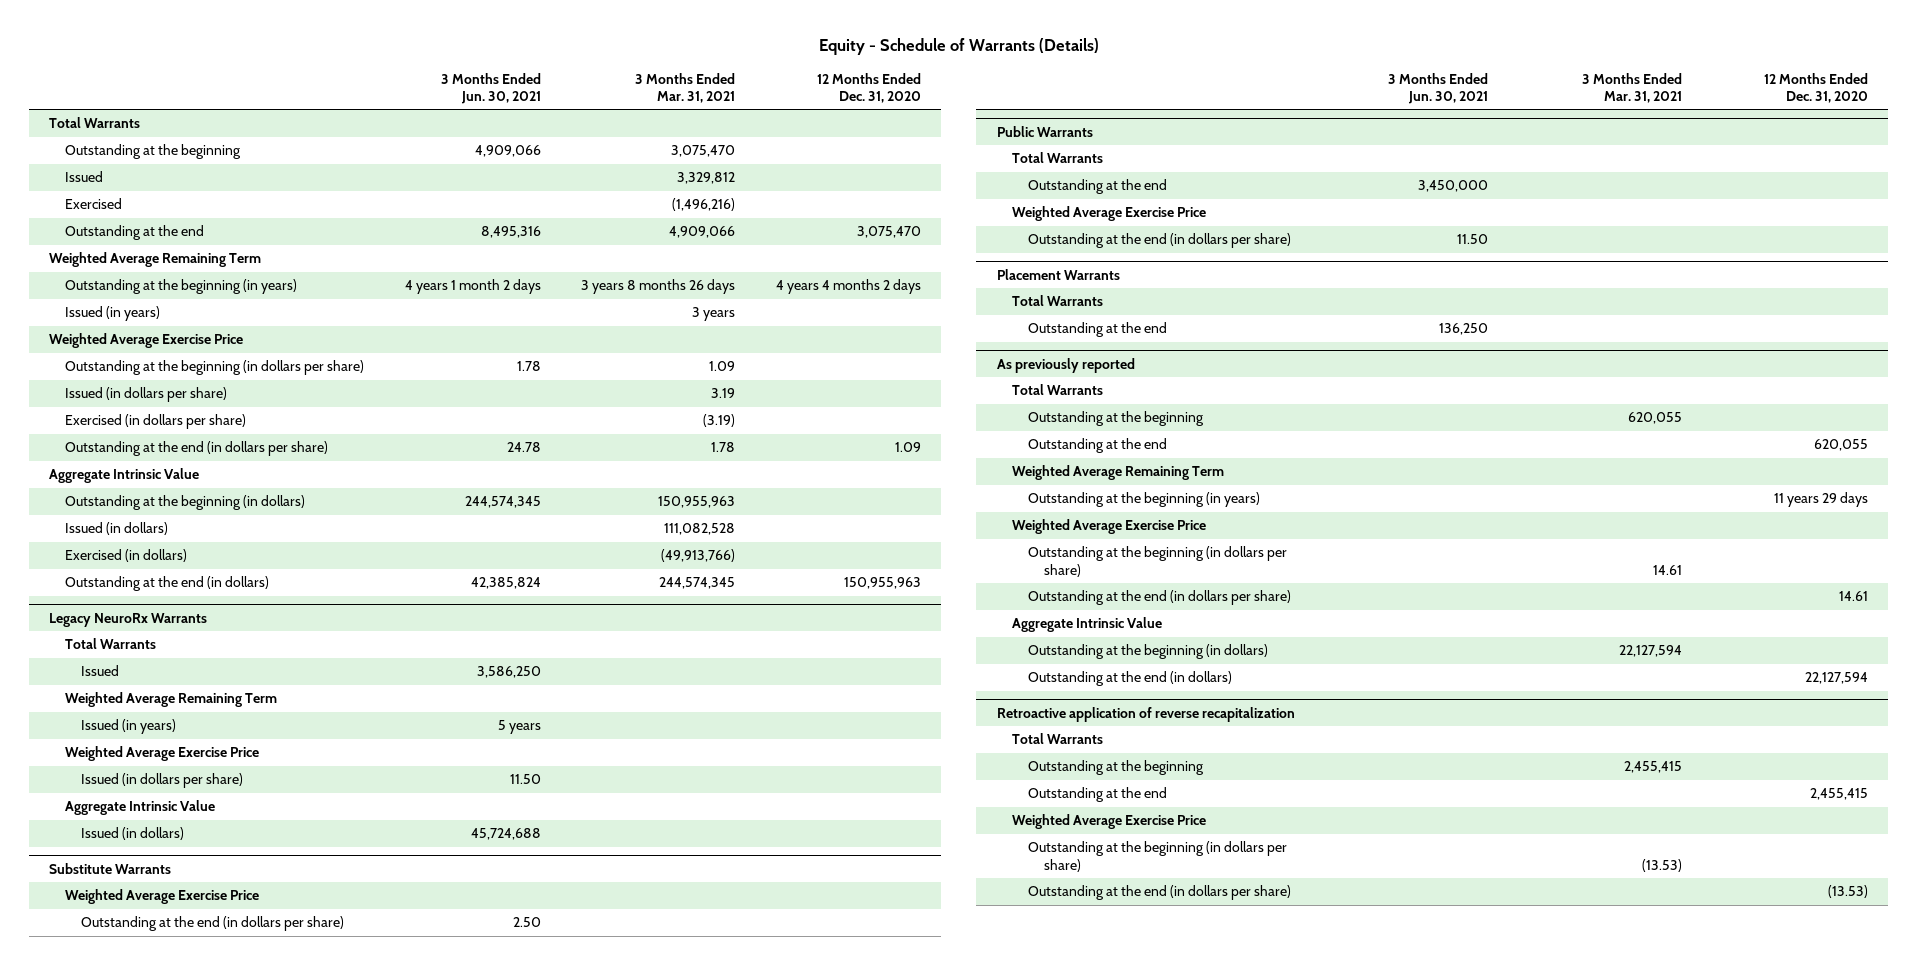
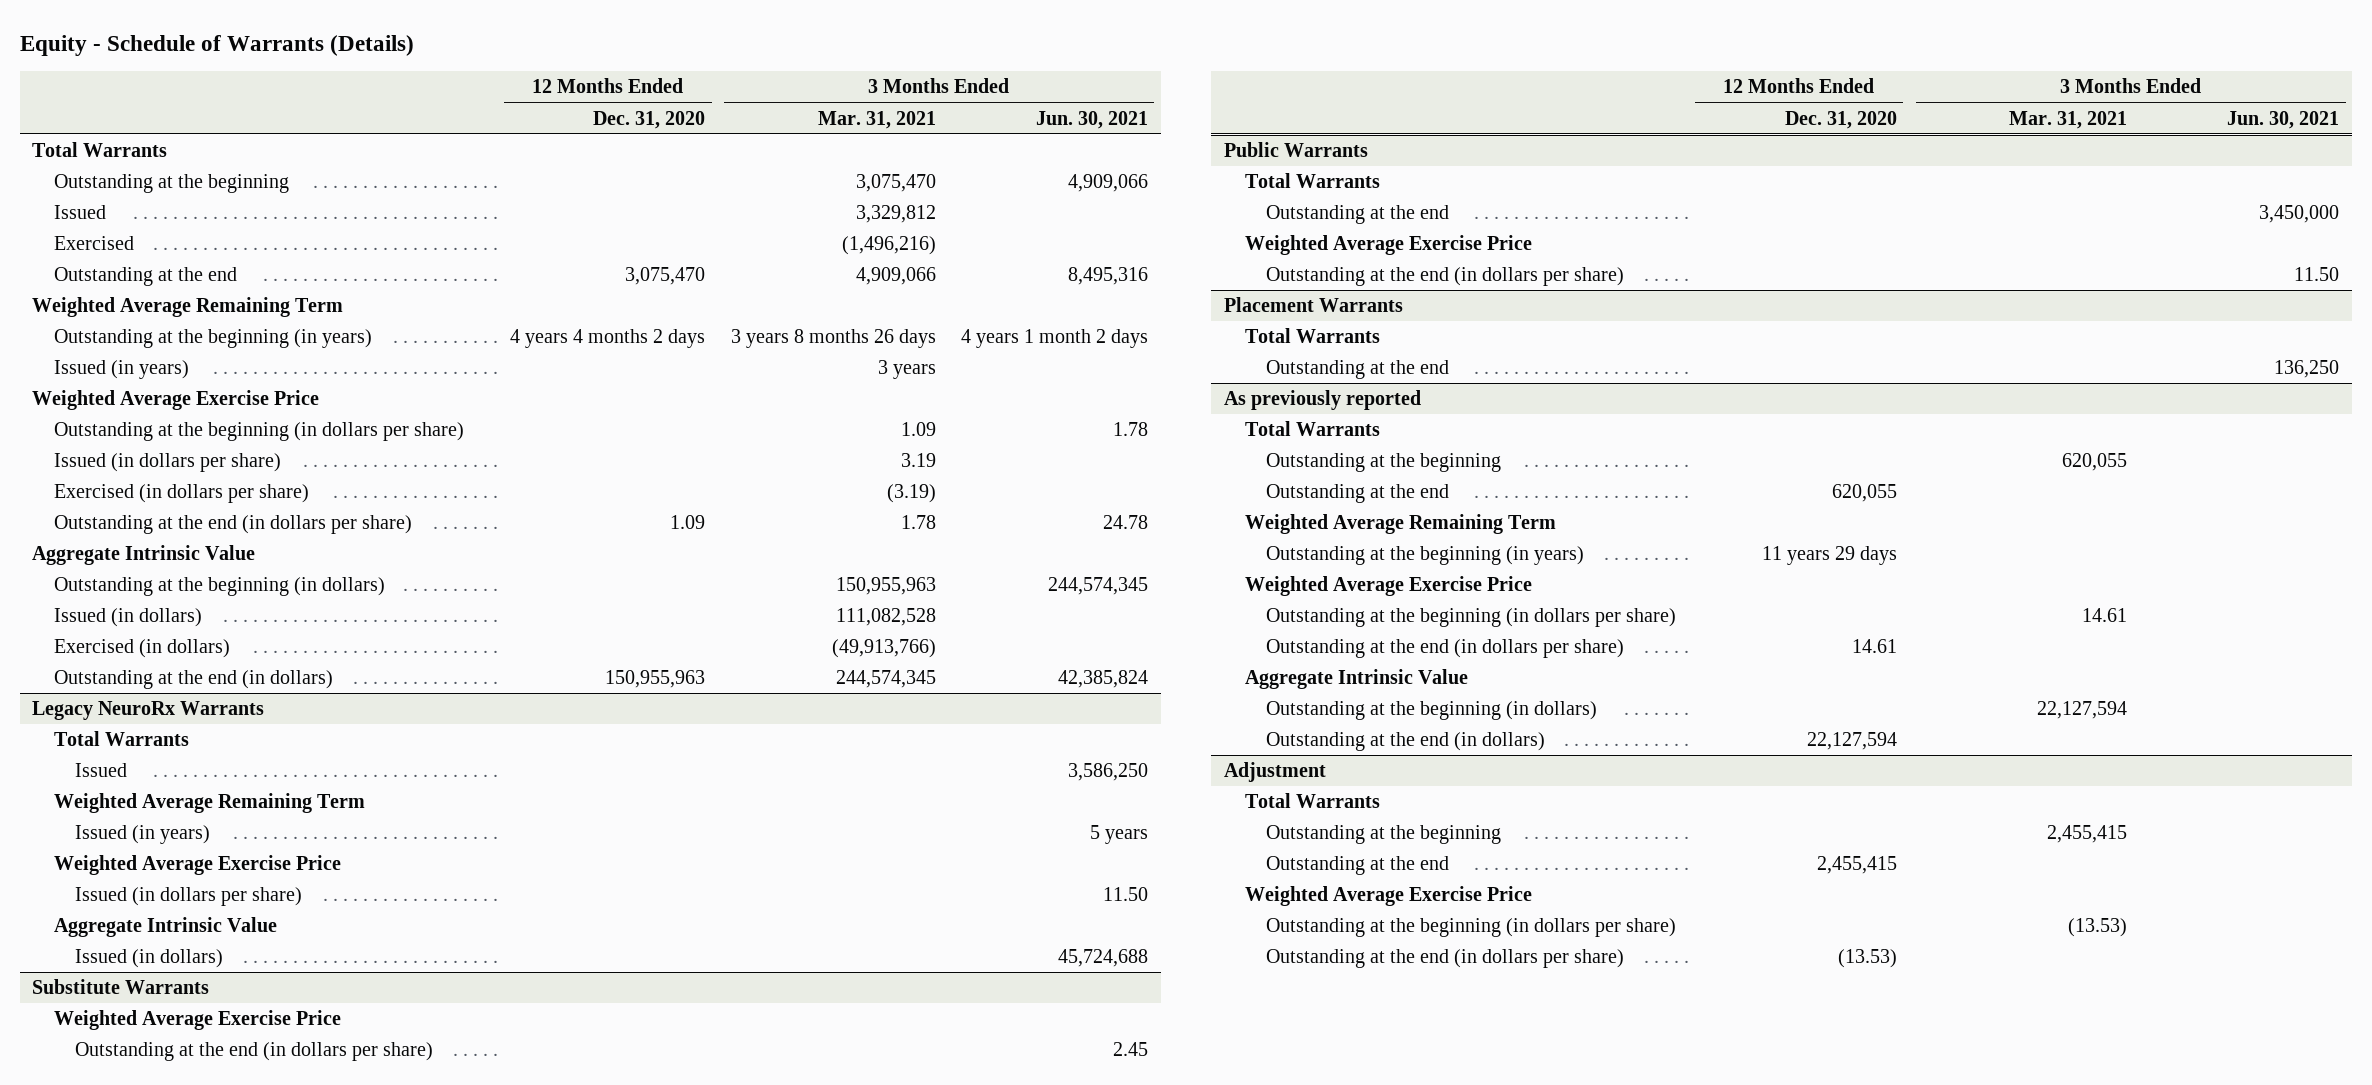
[512,917,541,928] 2.50 -> [1112,1042,1148,1057] 2.45
[996,706,1295,722] Retroactive application of reverse recapitalization -> [1223,762,1326,783] Adjustment

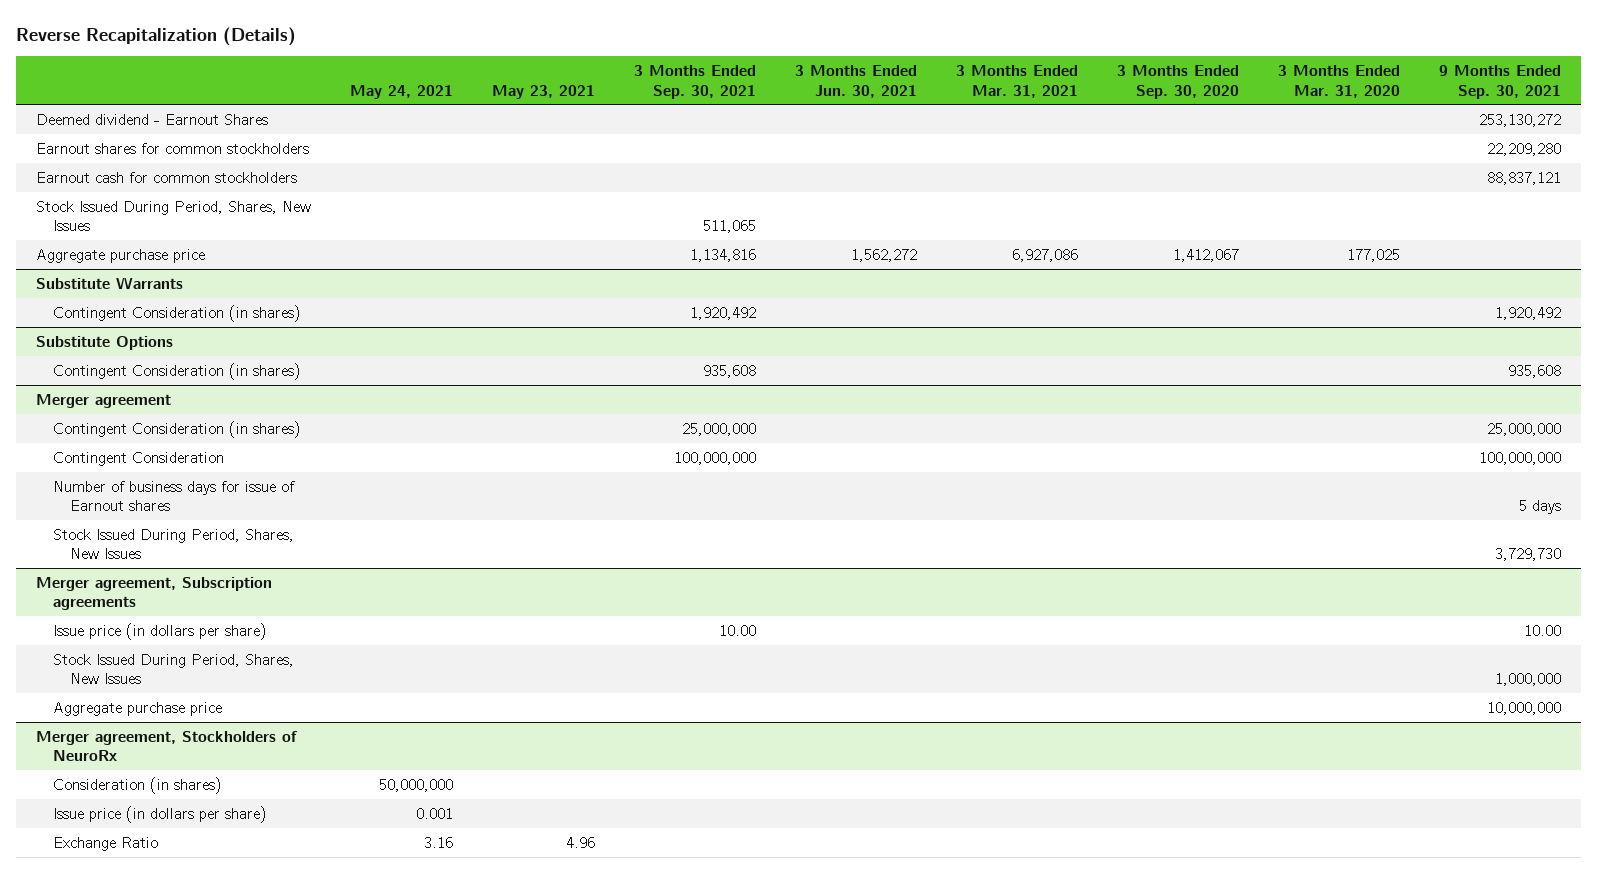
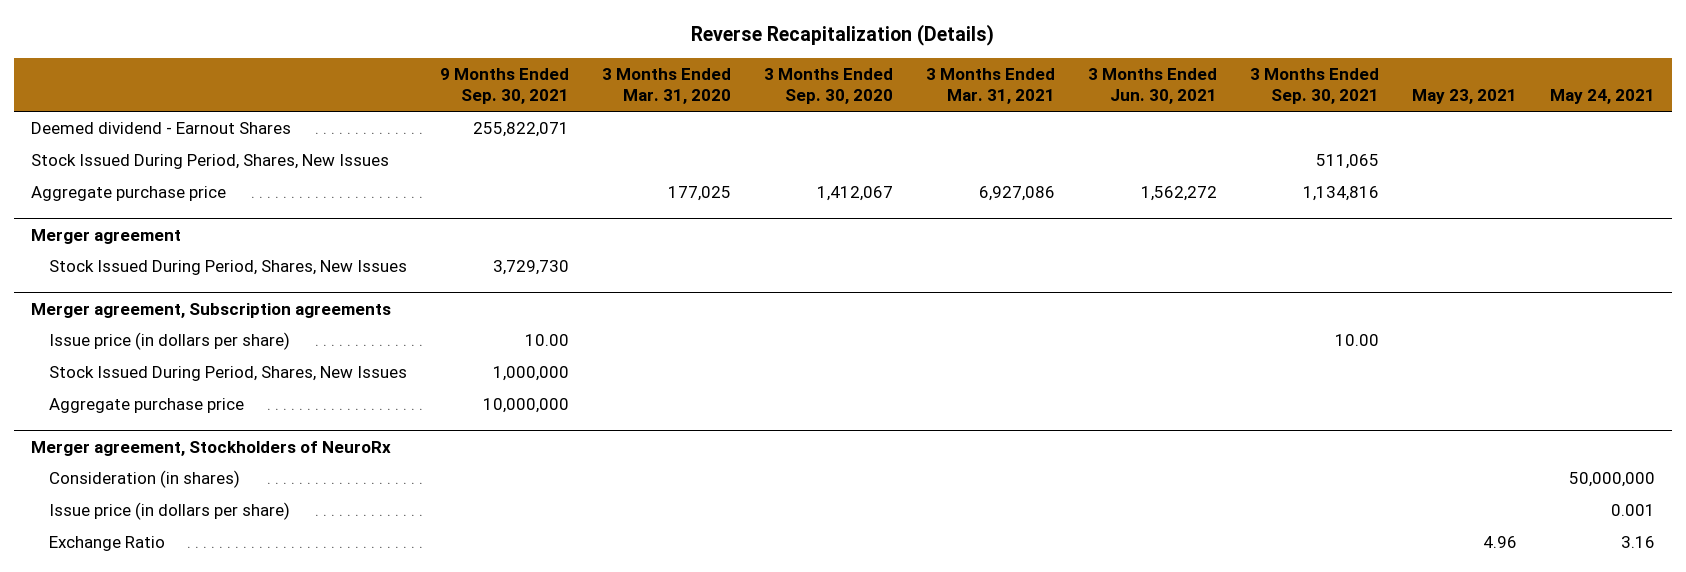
[35,142,309,154] Earnout shares for common stockholders -> none
[35,171,297,183] Earnout cash for common stockholders -> none
[1479,113,1562,127] 253,130,272 -> [472,121,569,137] 255,822,071
[35,276,183,289] Substitute Warrants -> none
[52,304,301,322] Contingent Consideration (in shares) -> none
[35,335,173,350] Substitute Options -> none
[52,362,301,380] Contingent Consideration (in shares) -> none
[52,420,301,438] Contingent Consideration (in shares) -> none
[52,451,224,466] Contingent Consideration -> none
[52,480,295,512] Number of business days for issue of Earnout shares -> none

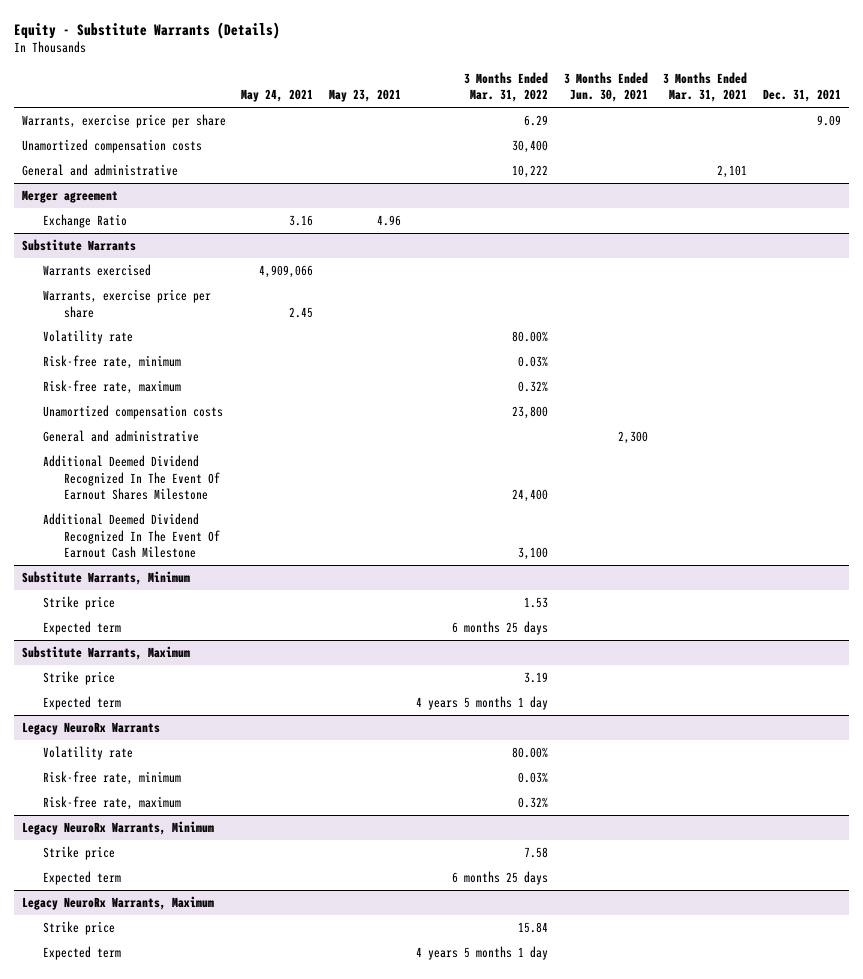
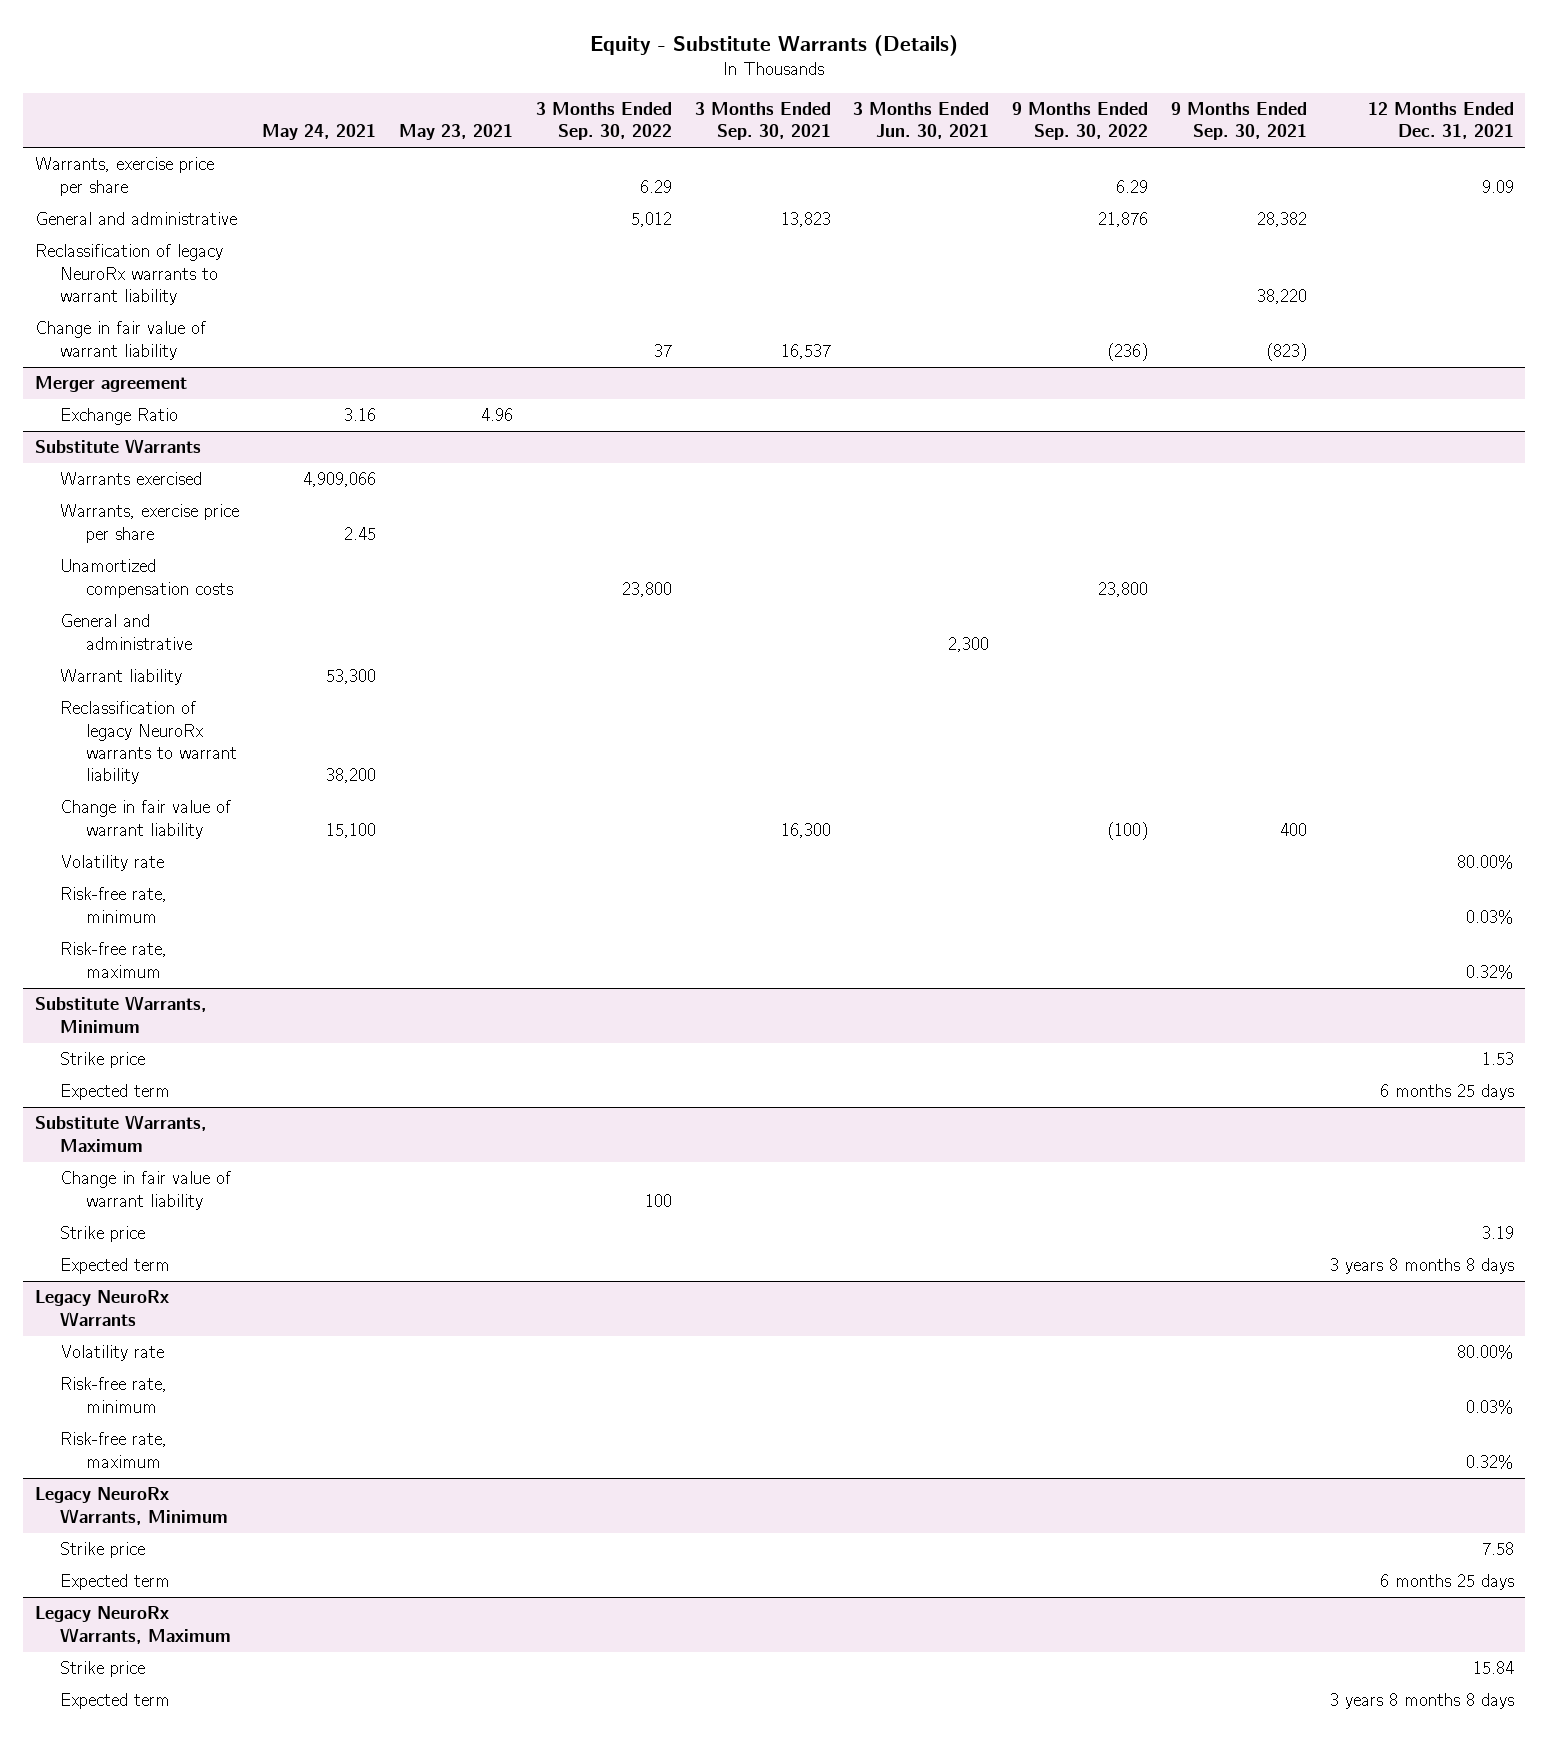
[464,71,549,103] 3 Months Ended Mar. 31, 2022 -> none
[663,71,748,103] 3 Months Ended Mar. 31, 2021 -> none
[762,89,841,103] Dec. 31, 2021 -> none
none -> [535,101,672,141] 3 Months Ended Sep. 30, 2022
none -> [694,101,831,141] 3 Months Ended Sep. 30, 2021
none -> [1012,101,1149,141] 9 Months Ended Sep. 30, 2022
none -> [1170,101,1307,141] 9 Months Ended Sep. 30, 2021
none -> [1367,101,1514,140] 12 Months Ended Dec. 31, 2021
[21,139,202,154] Unamortized compensation costs -> none
none -> [34,244,223,305] Reclassification of legacy NeuroRx warrants to warrant liability
none -> [34,321,206,360] Change in fair value of warrant liability
[42,405,223,420] Unamortized compensation costs -> [60,559,234,598] Unamortized compensation costs
[42,430,199,443] General and administrative -> [60,614,193,650] General and administrative
none -> [60,669,183,686] Warrant liability
none -> [60,701,238,784] Reclassification of legacy NeuroRx warrants to warrant liability
none -> [60,800,232,839] Change in fair value of warrant liability
[42,455,220,501] Additional Deemed Dividend Recognized In The Event Of Earnout Shares Milestone -> none
[42,513,220,559] Additional Deemed Dividend Recognized In The Event Of Earnout Cash Milestone -> none
none -> [60,1171,232,1210] Change in fair value of warrant liability

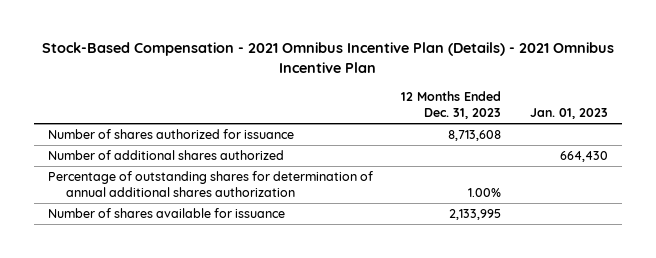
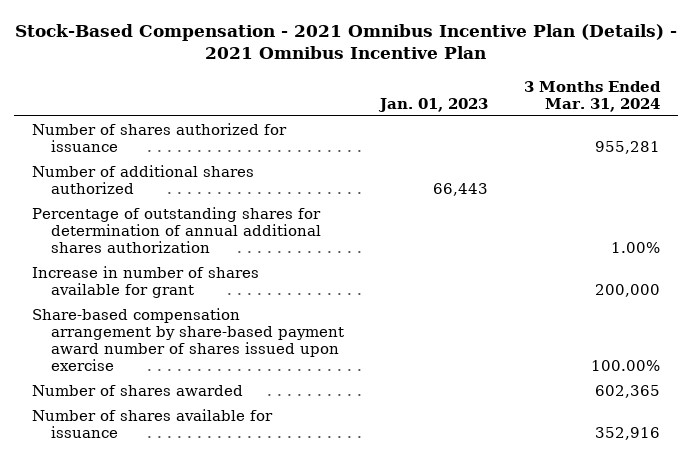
[401,90,502,120] 12 Months Ended Dec. 31, 2023 -> none
none -> [524,80,662,112] 3 Months Ended Mar. 31, 2024
[559,151,608,163] 664,430 -> [433,182,489,196] 66,443
none -> [32,265,260,298] Increase in number of shares available for grant
none -> [32,307,345,371] Share-based compensation arrangement by share-based payment award number of shares issued upon exercise
none -> [32,384,244,396] Number of shares awarded

